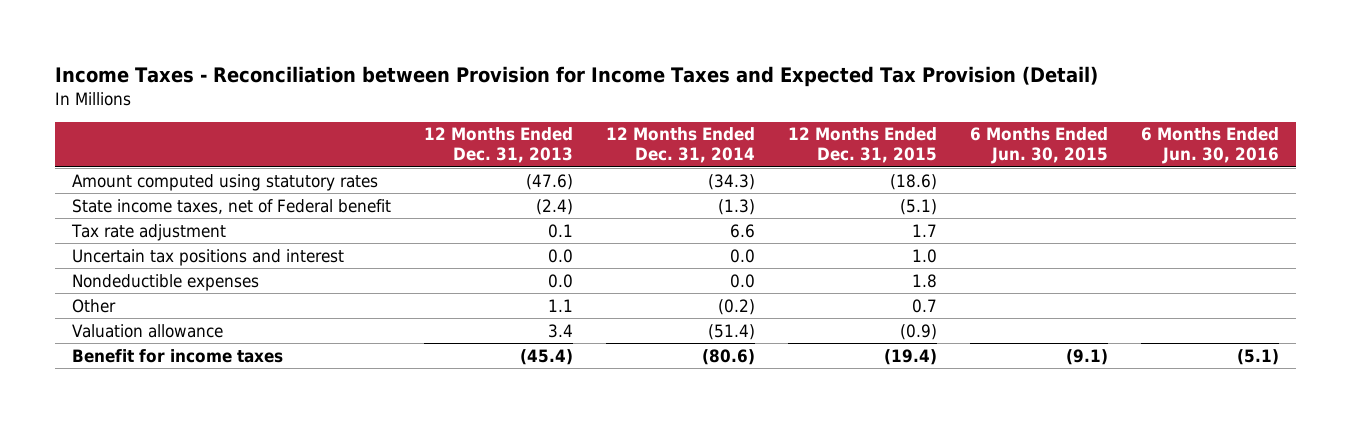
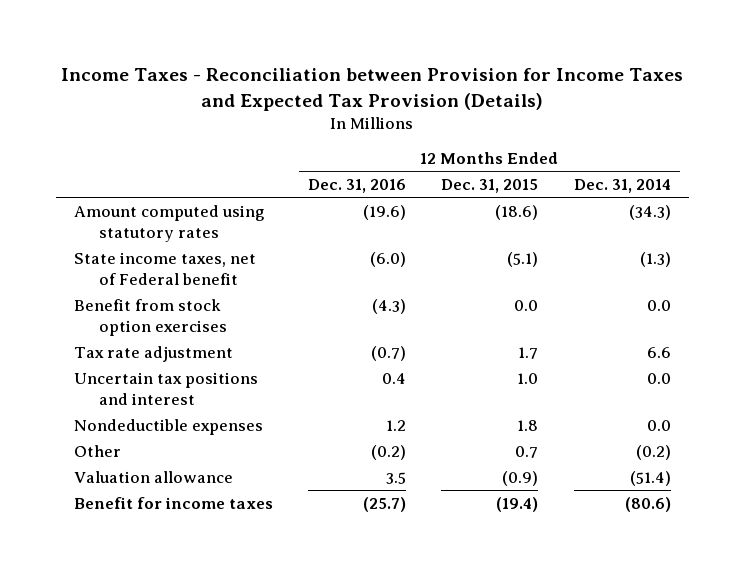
[55,65,1099,87] Income Taxes - Reconciliation between Provision for Income Taxes and Expected Tax Provision (Detail) -> [61,68,684,112] Income Taxes - Reconciliation between Provision for Income Taxes and Expected Tax Provision (Details)
[423,127,573,164] 12 Months Ended Dec. 31, 2013 -> none
[970,127,1109,165] 6 Months Ended Jun. 30, 2015 -> none
[1141,127,1280,165] 6 Months Ended Jun. 30, 2016 -> none
none -> [308,179,407,194] Dec. 31, 2016
none -> [73,298,228,336] Benefit from stock option exercises

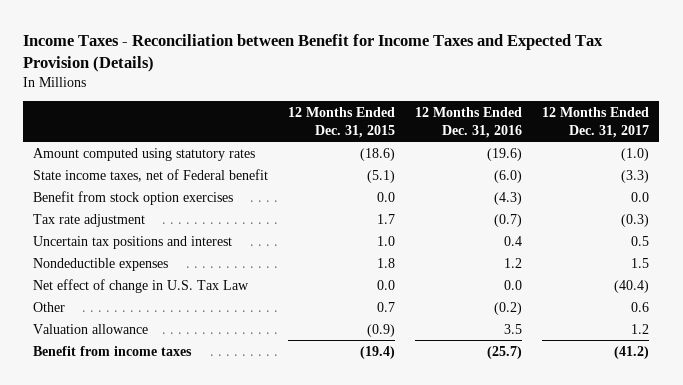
[61,68,684,112] Income Taxes - Reconciliation between Provision for Income Taxes and Expected Tax Provision (Details) -> [23,33,604,72] Income Taxes - Reconciliation between Benefit for Income Taxes and Expected Tax Provision (Details)
[573,179,671,194] Dec. 31, 2014 -> none
none -> [542,106,650,138] 12 Months Ended Dec. 31, 2017
none -> [33,278,250,293] Net effect of change in U.S. Tax Law
[73,496,273,509] Benefit for income taxes -> [33,345,193,356] Benefit from income taxes

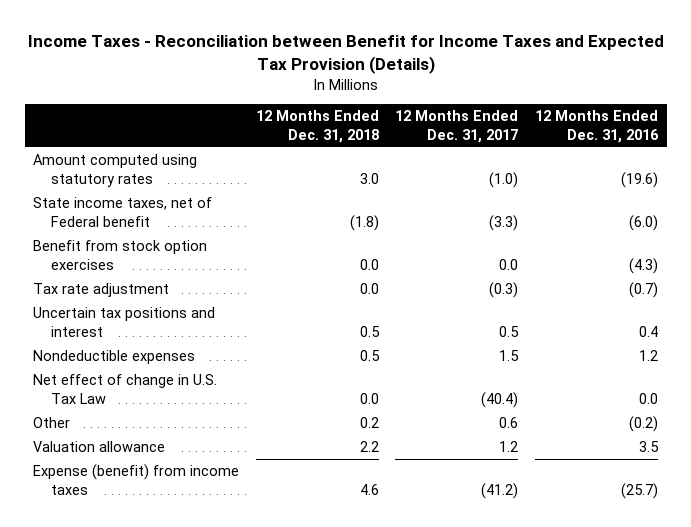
[288,106,396,138] 12 Months Ended Dec. 31, 2015 -> none
none -> [255,110,379,143] 12 Months Ended Dec. 31, 2018
[33,345,193,356] Benefit from income taxes -> [32,464,239,495] Expense (benefit) from income taxes

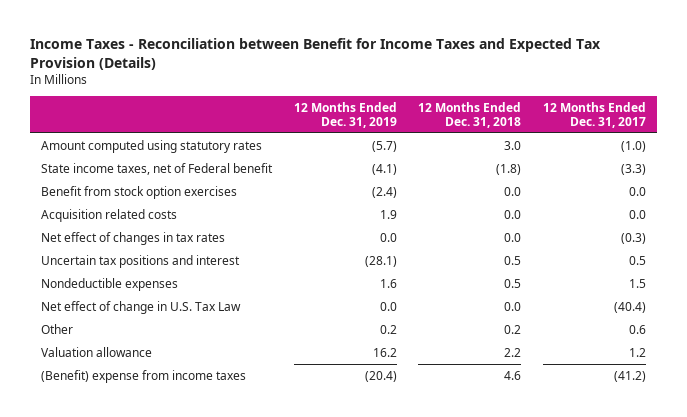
[535,110,660,143] 12 Months Ended Dec. 31, 2016 -> none
none -> [293,101,397,128] 12 Months Ended Dec. 31, 2019
none -> [41,208,178,222] Acquisition related costs
[32,283,169,298] Tax rate adjustment -> [41,231,226,245] Net effect of changes in tax rates
[32,464,239,495] Expense (benefit) from income taxes -> [41,369,247,383] (Benefit) expense from income taxes

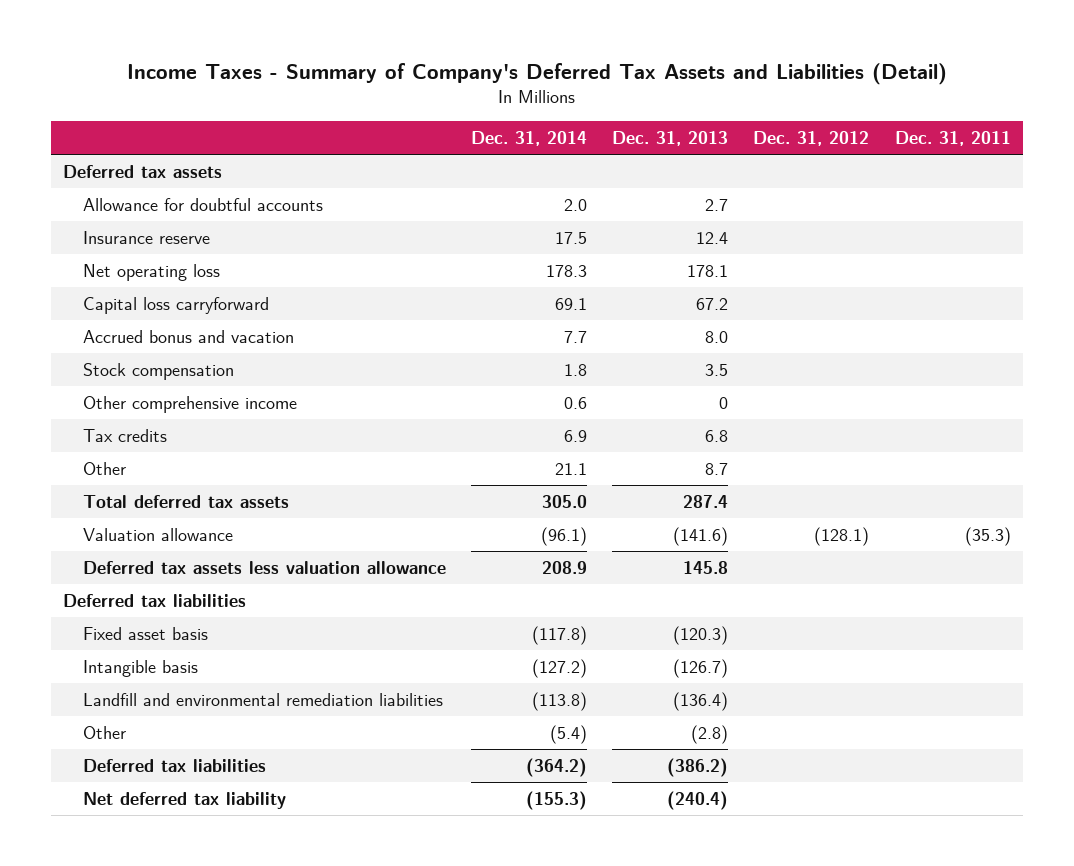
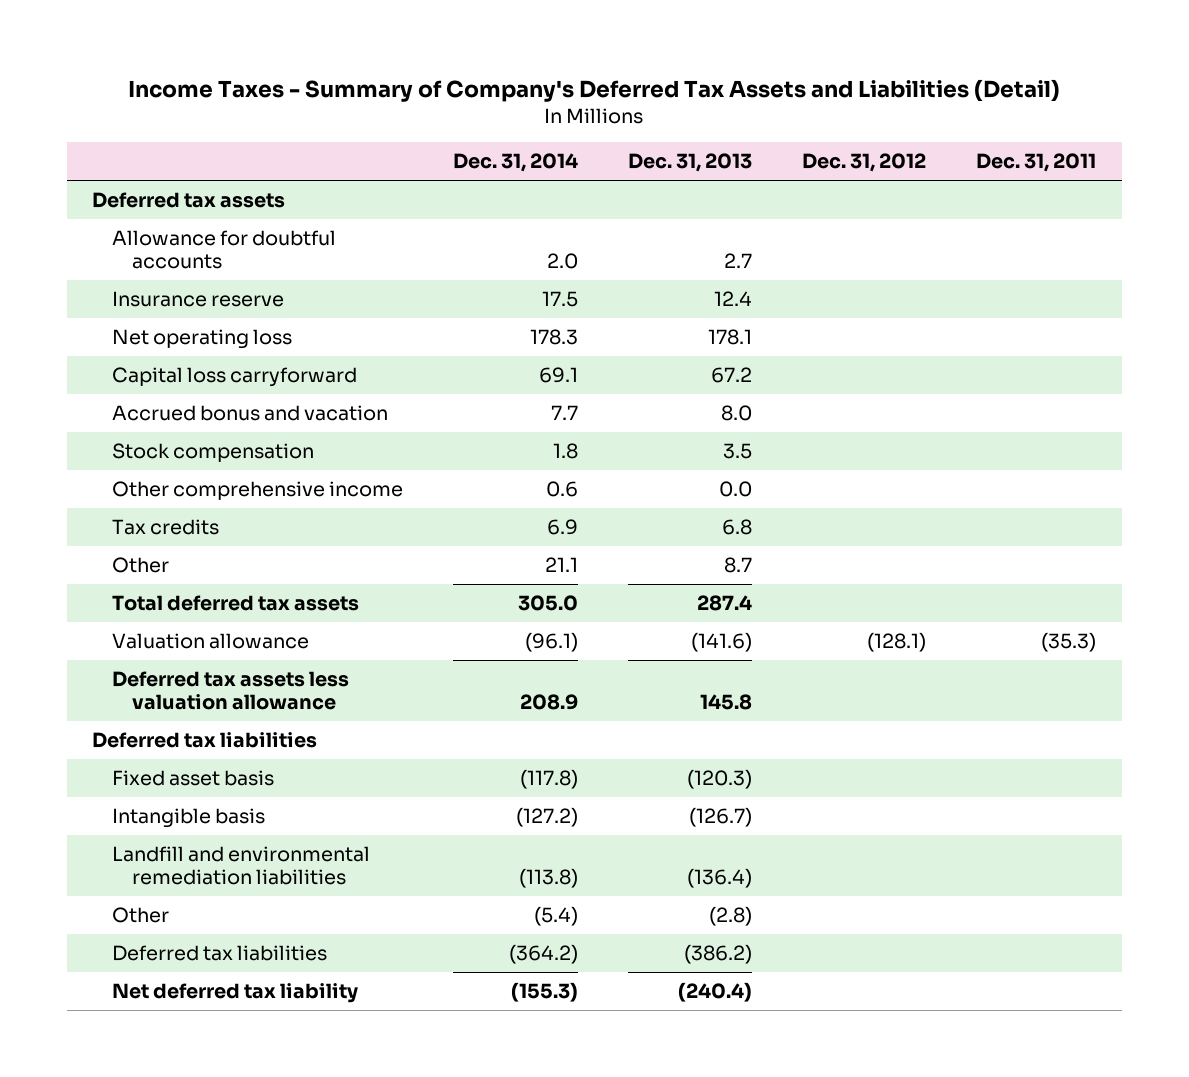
[719,396,729,409] 0 -> [719,481,753,498] 0.0

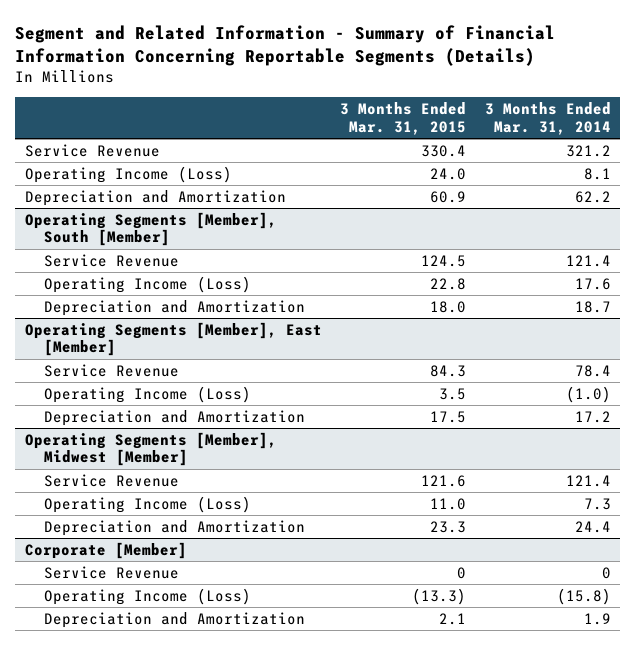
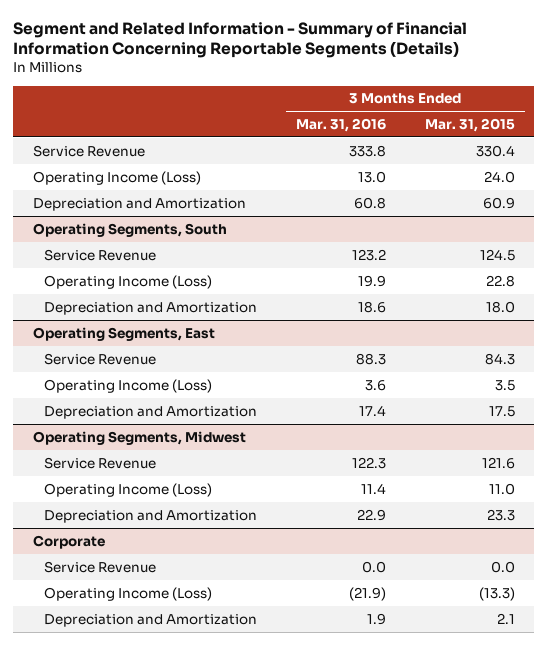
[484,102,611,135] 3 Months Ended Mar. 31, 2014 -> none
none -> [295,117,386,132] Mar. 31, 2016
[24,211,277,247] Operating Segments [Member], South [Member] -> [32,222,227,237] Operating Segments, South
[24,321,322,357] Operating Segments [Member], East [Member] -> [32,326,215,341] Operating Segments, East
[24,431,277,467] Operating Segments [Member], Midwest [Member] -> [32,430,246,445] Operating Segments, Midwest
[24,541,187,559] Corporate [Member] -> [32,534,105,549] Corporate
[457,566,467,579] 0 -> [490,560,515,573] 0.0

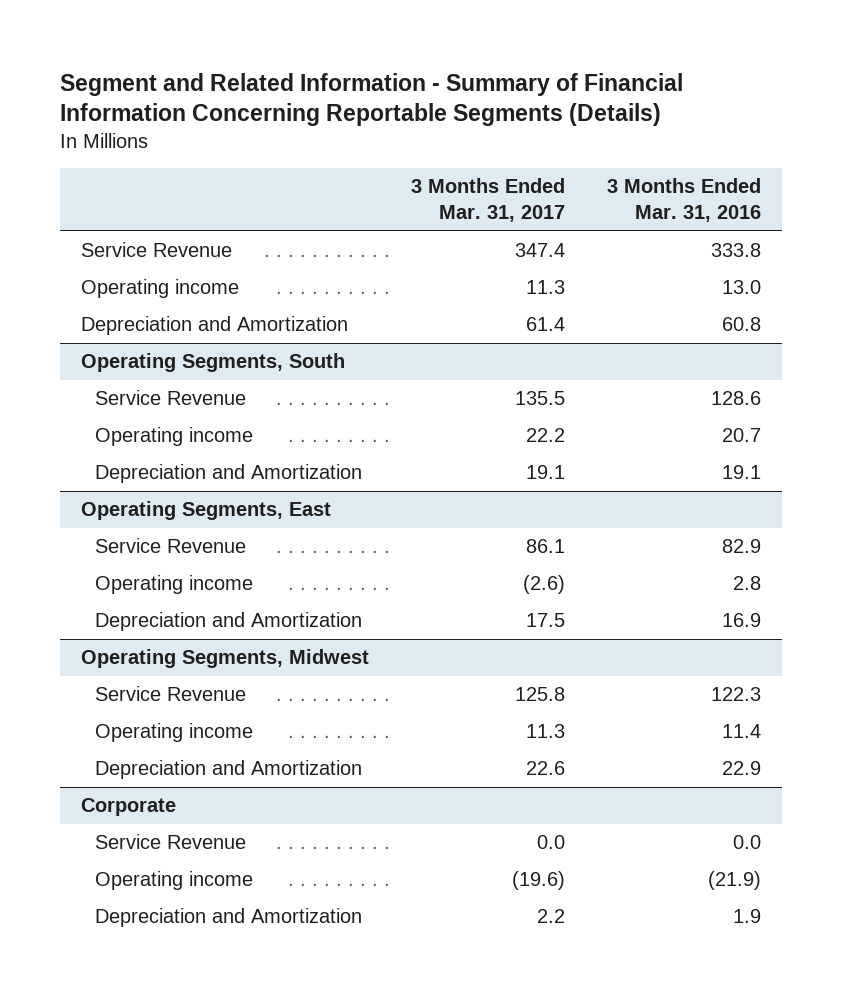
[424,117,515,132] Mar. 31, 2015 -> none
none -> [411,178,566,223] 3 Months Ended Mar. 31, 2017
[32,170,201,185] Operating Income (Loss) -> [80,279,239,299] Operating income
[351,248,386,261] 123.2 -> [711,391,762,406] 128.6
[43,274,212,289] Operating Income (Loss) -> [95,427,254,447] Operating income
[357,274,386,287] 19.9 -> [722,428,762,443] 20.7
[357,300,386,313] 18.6 -> [722,465,762,480] 19.1
[355,352,386,365] 88.3 -> [722,539,762,554] 82.9
[43,378,212,393] Operating Income (Loss) -> [95,575,254,595] Operating income
[364,379,386,391] 3.6 -> [733,576,762,591] 2.8
[358,404,386,416] 17.4 -> [722,613,762,628] 16.9
[43,482,212,497] Operating Income (Loss) -> [95,723,254,743] Operating income
[43,586,212,601] Operating Income (Loss) -> [95,871,254,891] Operating income

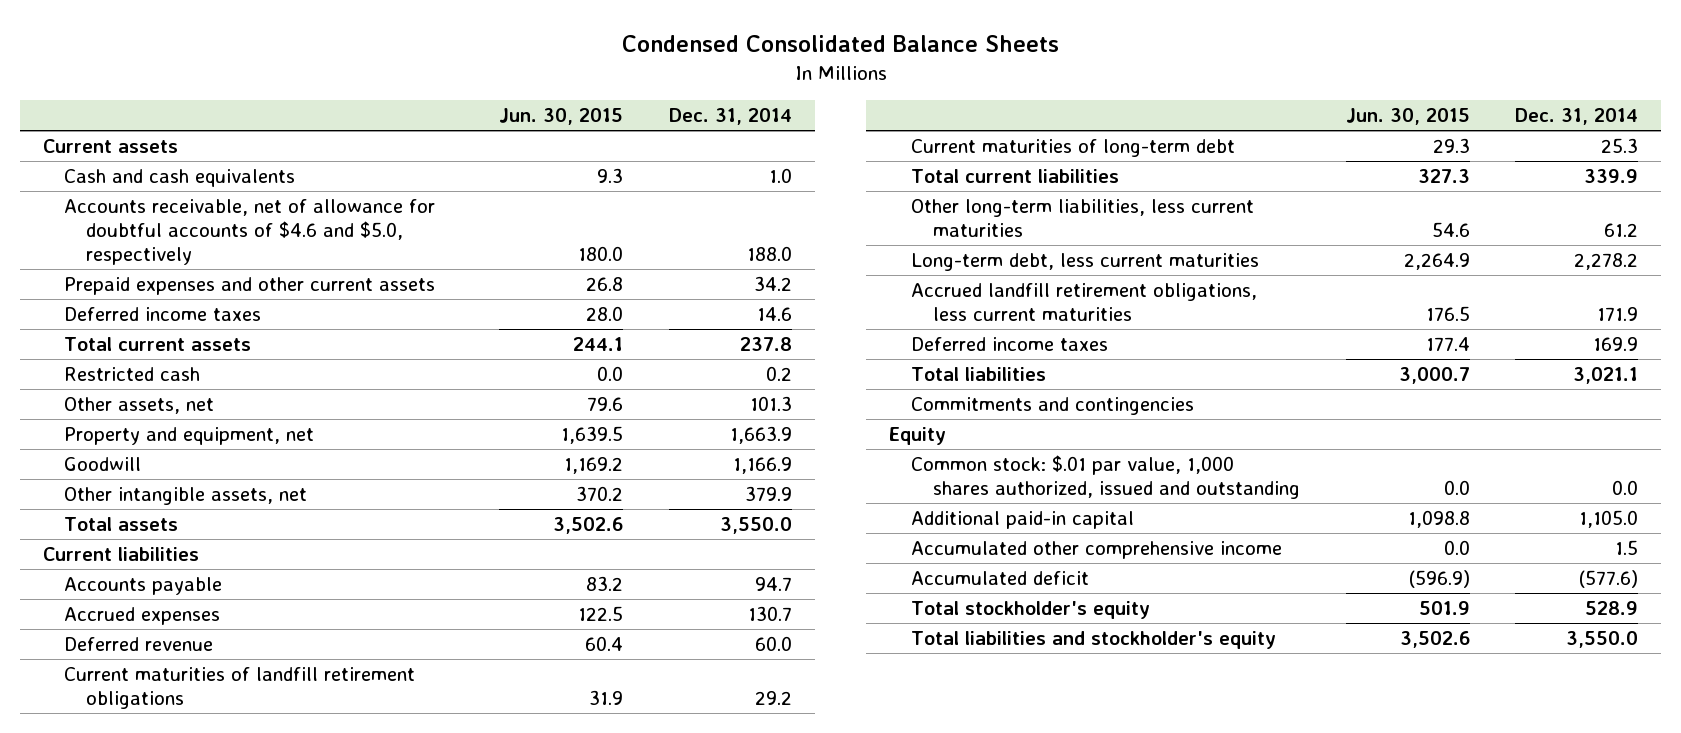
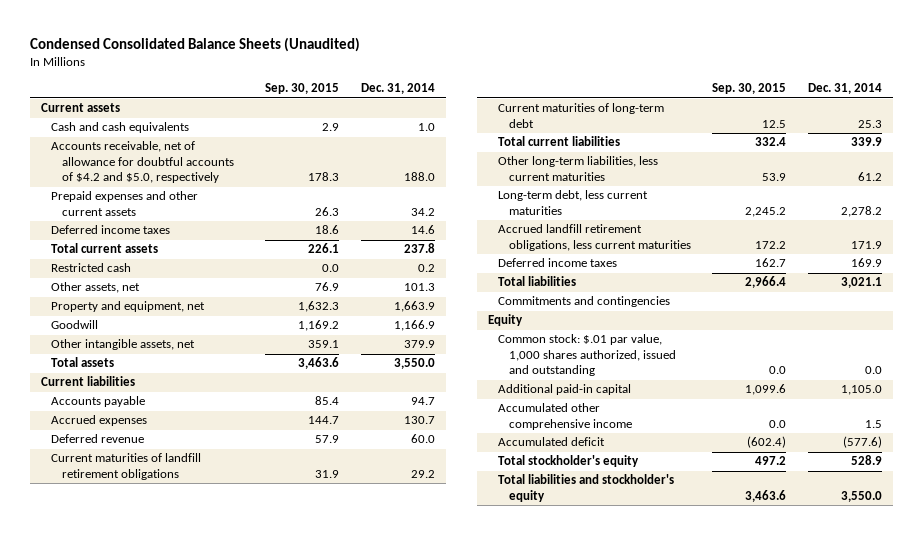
[621,34,1059,52] Condensed Consolidated Balance Sheets -> [29,37,360,53] Condensed Consolidated Balance Sheets (Unaudited)
[498,108,623,126] Jun. 30, 2015 -> none
none -> [265,83,340,95] Sep. 30, 2015
[64,198,436,266] Accounts receivable, net of allowance for doubtful accounts of $4.6 and $5.0, respectively -> [51,141,235,184] Accounts receivable, net of allowance for doubtful accounts of $4.2 and $5.0, respectively

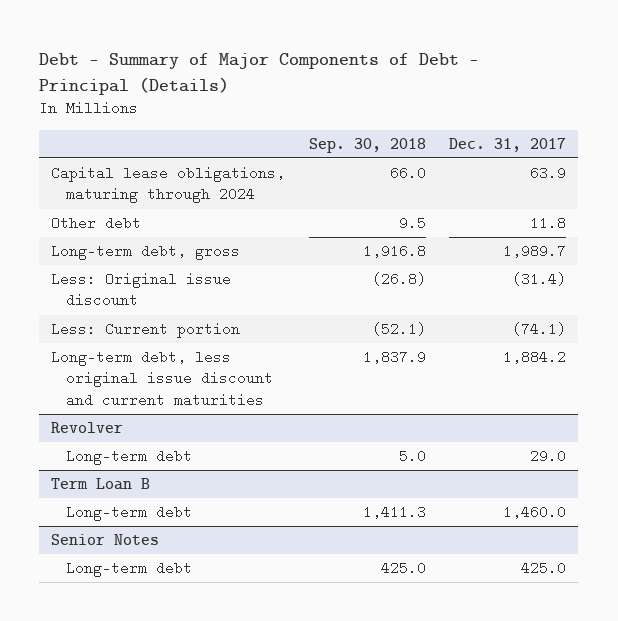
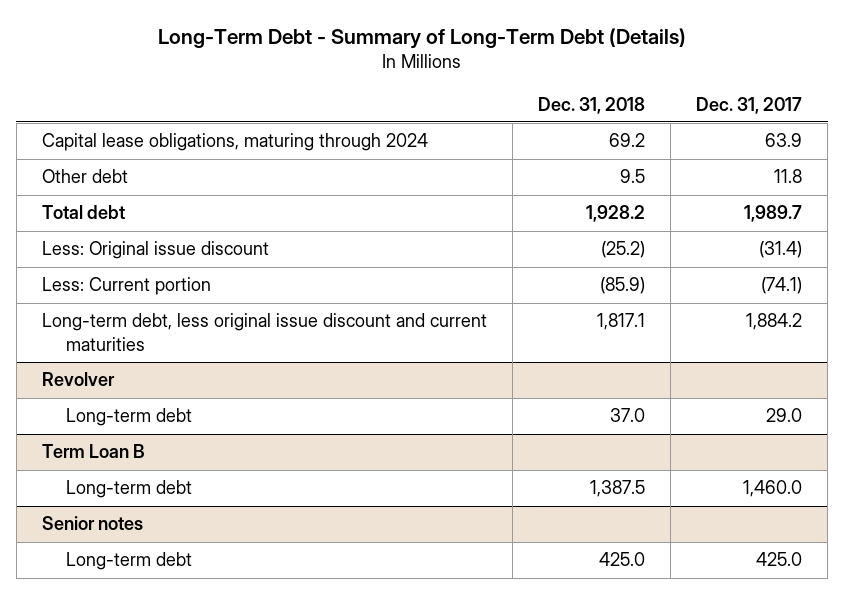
[39,52,480,95] Debt - Summary of Major Components of Debt - Principal (Details) -> [158,28,687,50] Long-Term Debt - Summary of Long-Term Debt (Details)
[308,137,426,153] Sep. 30, 2018 -> none
none -> [538,96,646,114] Dec. 31, 2018
[51,244,241,261] Long-term debt, gross -> [41,205,125,220] Total debt
[51,534,160,546] Senior Notes -> [41,516,143,531] Senior notes

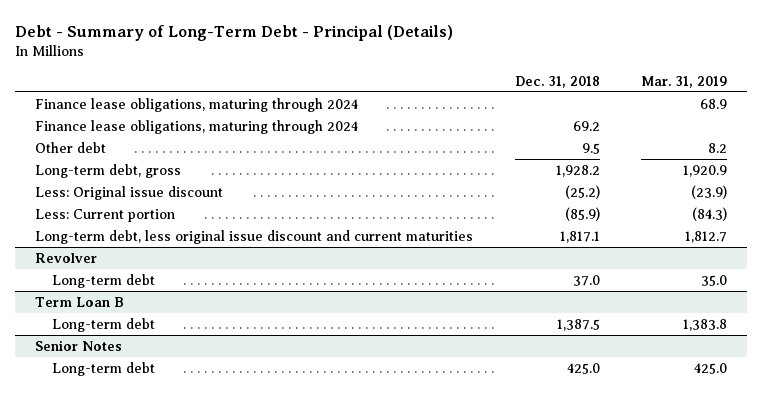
[158,28,687,50] Long-Term Debt - Summary of Long-Term Debt (Details) -> [14,24,453,41] Debt - Summary of Long-Term Debt - Principal (Details)
[696,96,803,114] Dec. 31, 2017 -> none
none -> [640,75,727,88] Mar. 31, 2019
none -> [35,97,359,112] Finance lease obligations, maturing through 2024
[41,133,428,152] Capital lease obligations, maturing through 2024 -> [35,119,359,134] Finance lease obligations, maturing through 2024
[41,205,125,220] Total debt -> [35,163,182,178] Long-term debt, gross
[41,516,143,531] Senior notes -> [35,339,123,351] Senior Notes

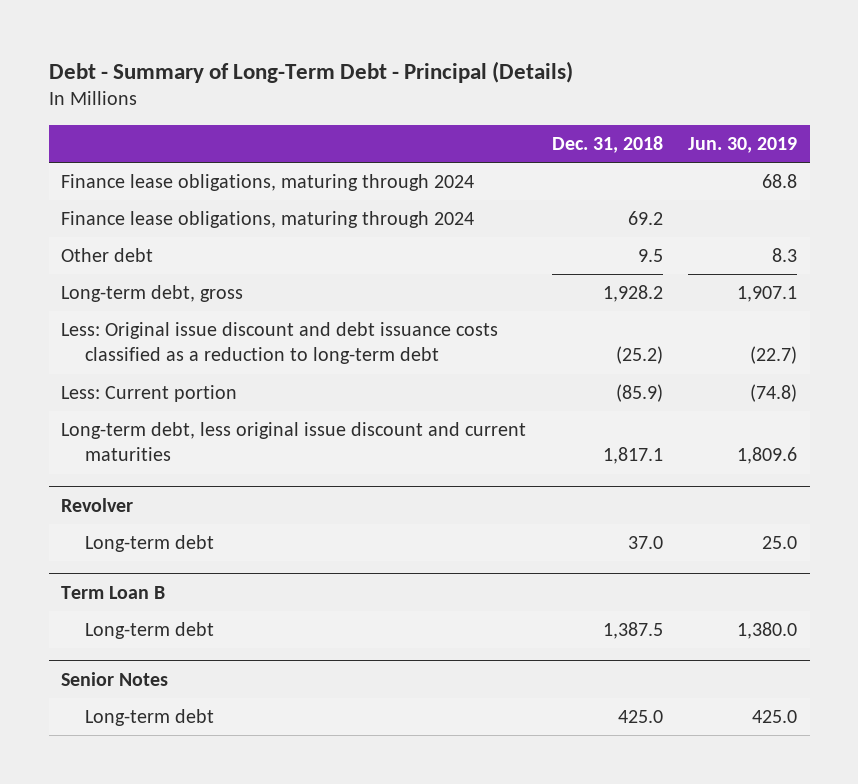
[640,75,727,88] Mar. 31, 2019 -> none
none -> [687,136,797,153] Jun. 30, 2019
[35,185,224,200] Less: Original issue discount -> [61,322,499,365] Less: Original issue discount and debt issuance costs classified as a reduction to long-term debt

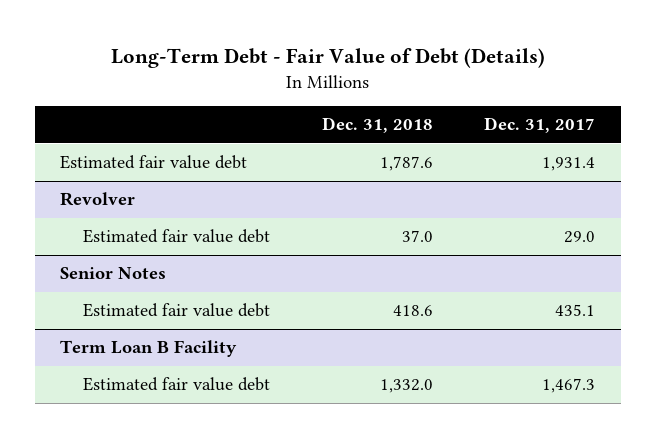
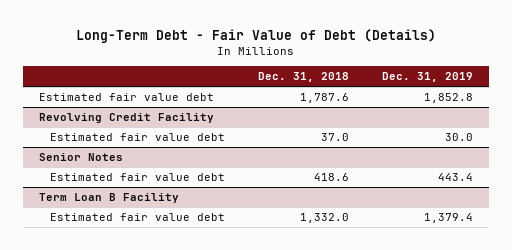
[484,117,596,134] Dec. 31, 2017 -> none
none -> [381,72,473,83] Dec. 31, 2019
[60,192,136,207] Revolver -> [39,112,215,123] Revolving Credit Facility

